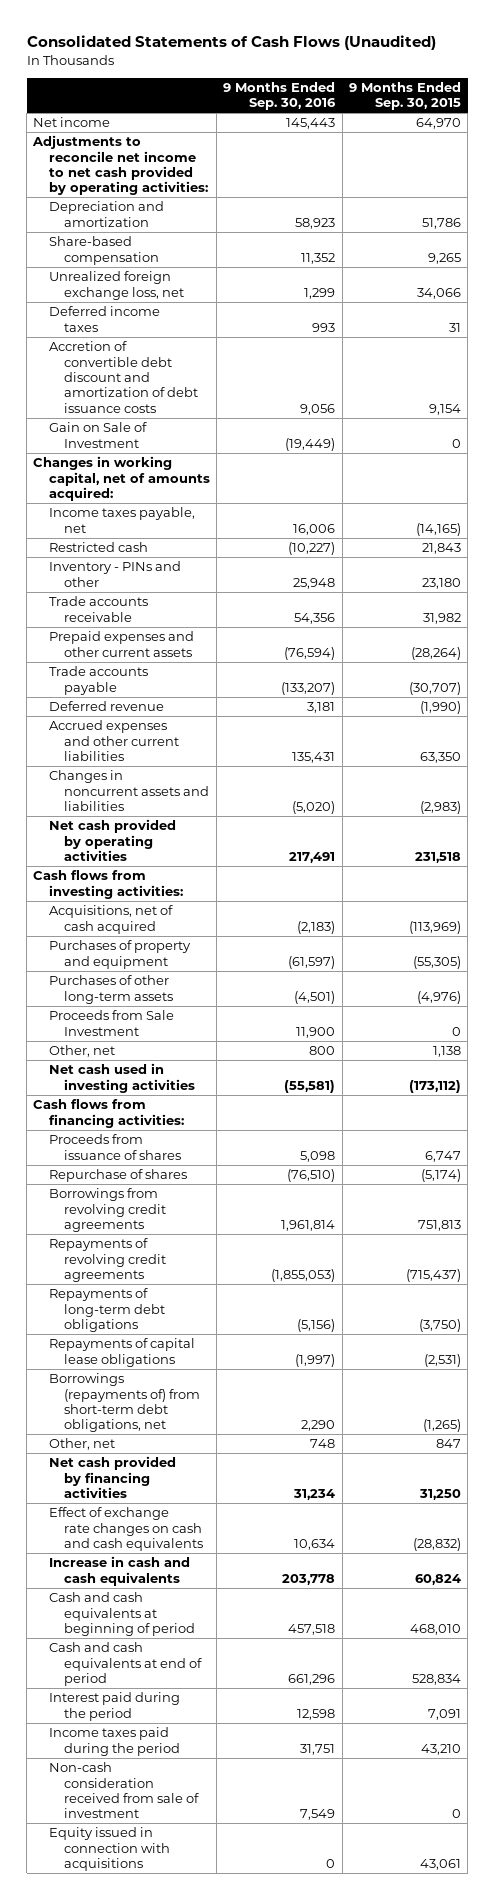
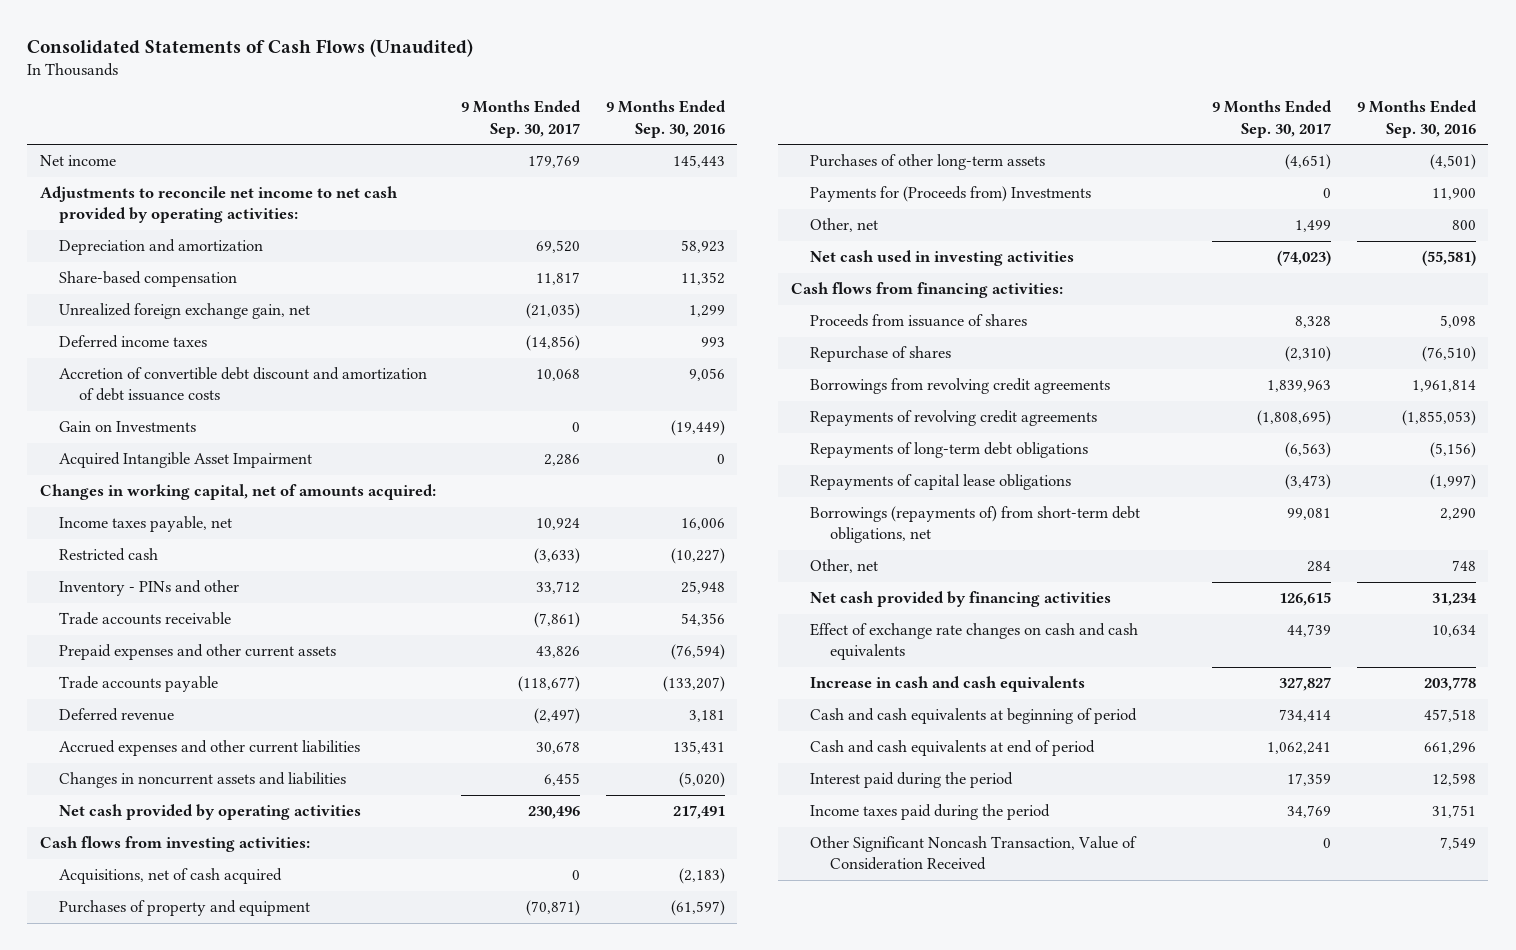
[349,81,462,111] 9 Months Ended Sep. 30, 2015 -> none
none -> [461,100,582,138] 9 Months Ended Sep. 30, 2017
[48,271,185,300] Unrealized foreign exchange loss, net -> [59,303,311,320] Unrealized foreign exchange gain, net
[48,422,147,448] Gain on Sale of Investment -> [59,421,197,433] Gain on Investments
none -> [59,452,313,469] Acquired Intangible Asset Impairment
[48,1010,174,1036] Proceeds from Sale Investment -> [810,186,1092,203] Payments for (Proceeds from) Investments
[48,1827,171,1871] Equity issued in connection with acquisitions -> none
[48,1762,200,1819] Non-cash consideration received from sale of investment -> [810,836,1138,871] Other Significant Noncash Transaction, Value of Consideration Received

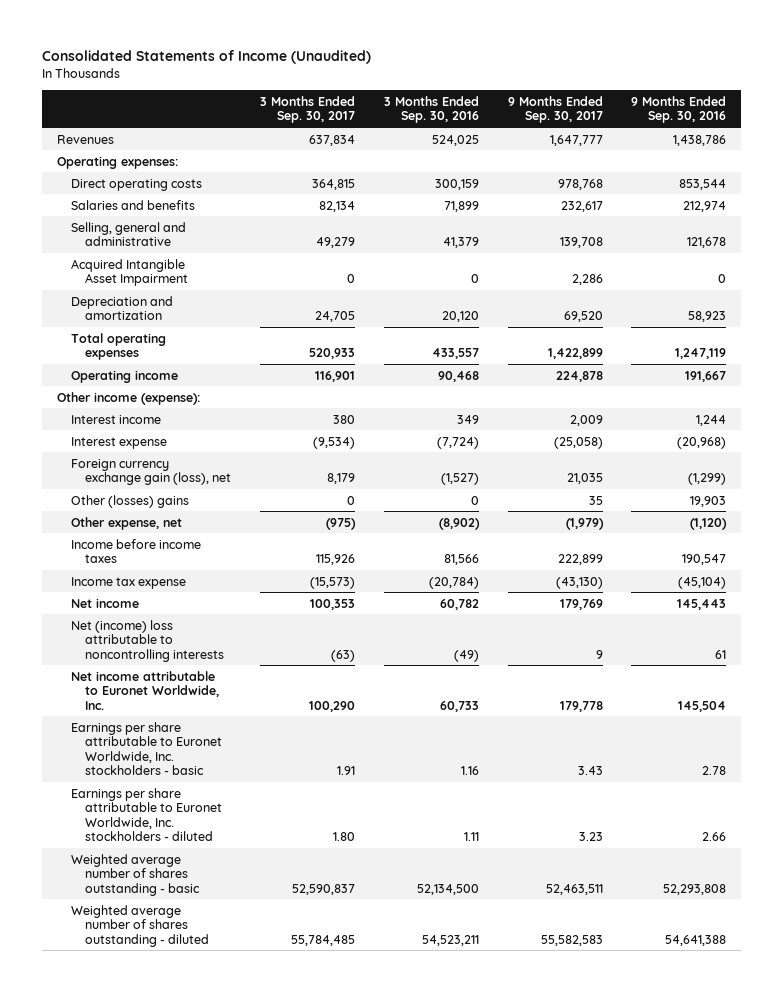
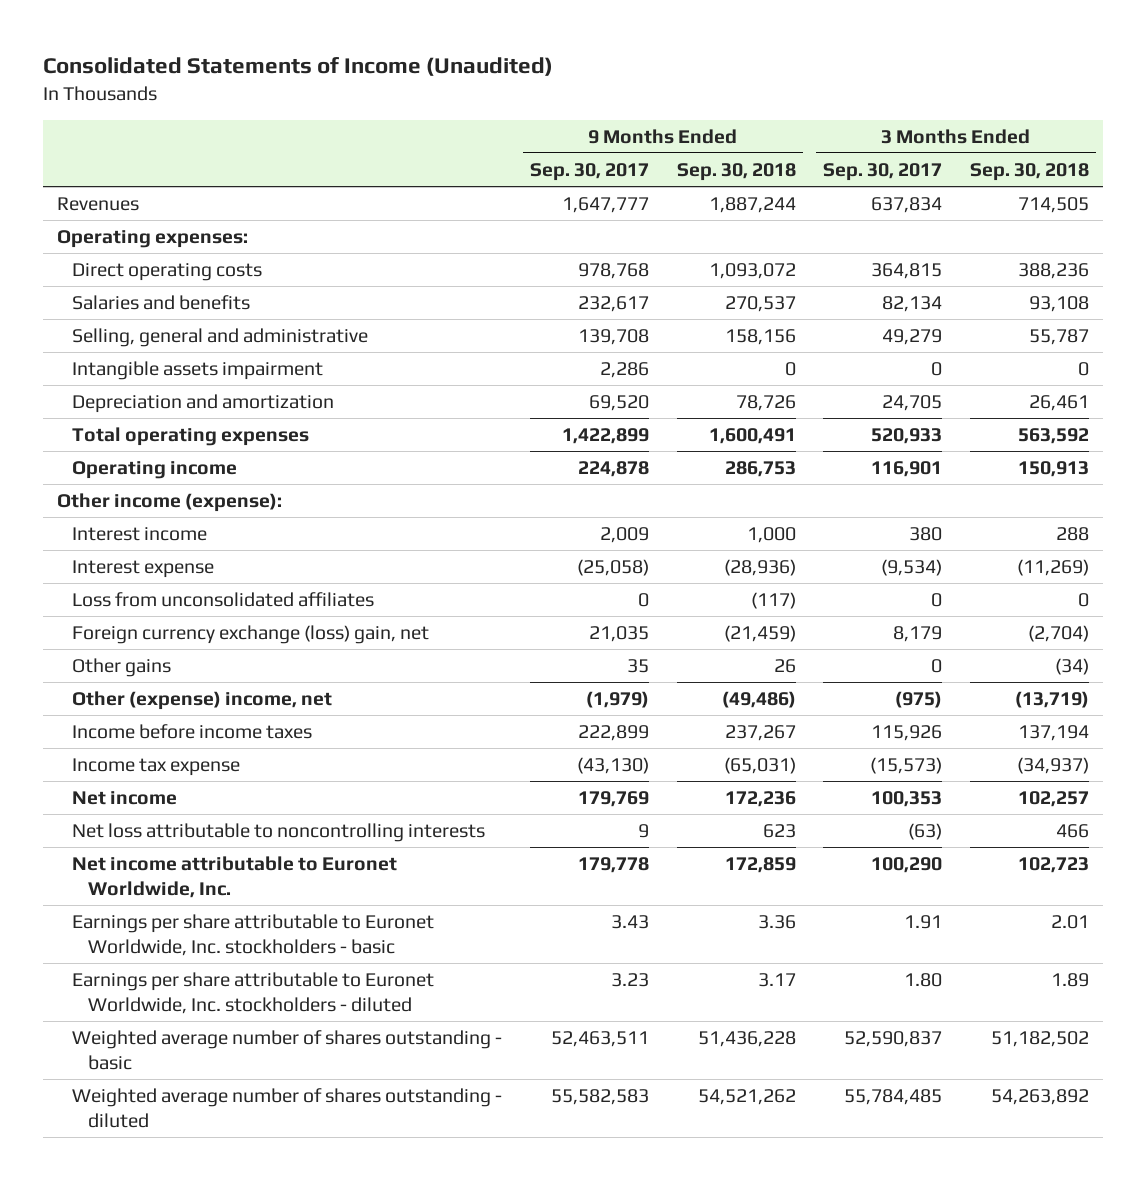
[383,95,479,124] 3 Months Ended Sep. 30, 2016 -> none
[631,95,727,124] 9 Months Ended Sep. 30, 2016 -> none
none -> [676,162,796,181] Sep. 30, 2018
none -> [969,162,1089,181] Sep. 30, 2018
[70,258,188,287] Acquired Intangible Asset Impairment -> [72,361,324,381] Intangible assets impairment
none -> [72,592,375,608] Loss from unconsolidated affiliates
[70,458,231,486] Foreign currency exchange gain (loss), net -> [72,625,430,645] Foreign currency exchange (loss) gain, net
[70,494,189,508] Other (losses) gains -> [72,658,172,678] Other gains
[70,516,182,530] Other expense, net -> [72,691,333,711] Other (expense) income, net
[70,619,224,662] Net (income) loss attributable to noncontrolling interests -> [72,823,486,843] Net loss attributable to noncontrolling interests

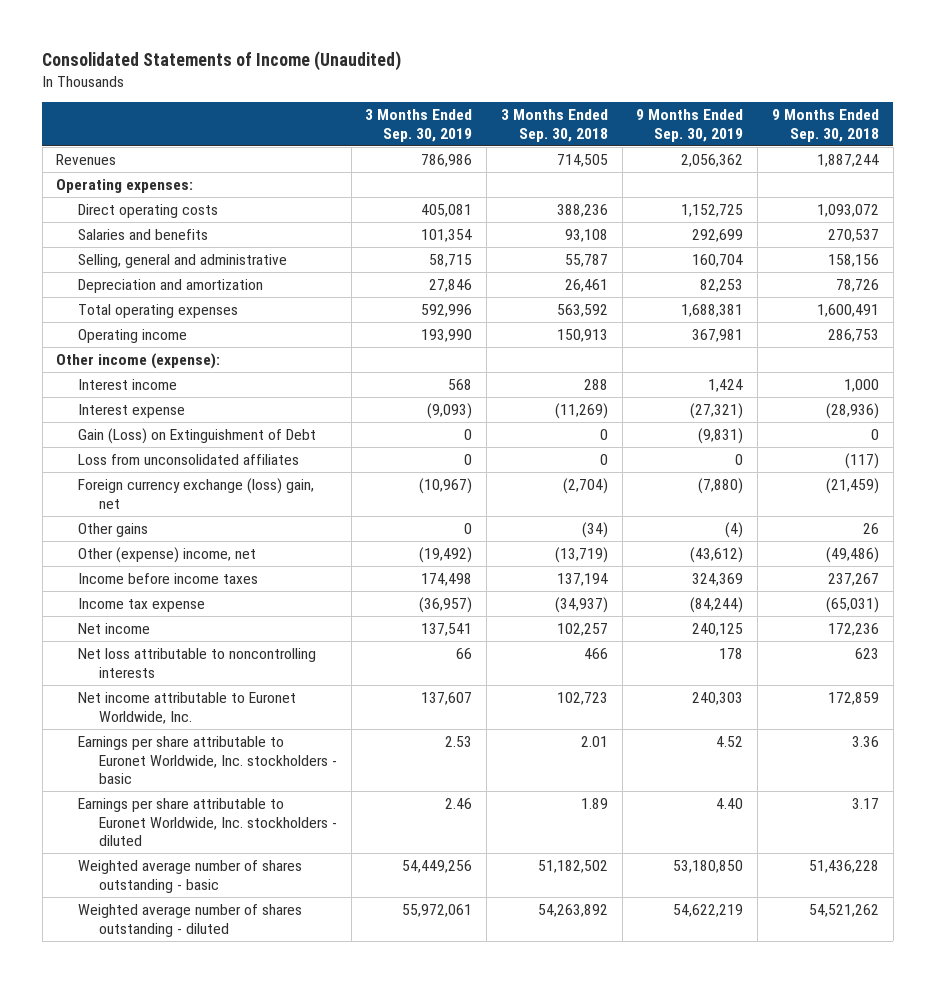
[529,162,649,181] Sep. 30, 2017 -> none
[823,162,943,181] Sep. 30, 2017 -> none
none -> [365,108,473,142] 3 Months Ended Sep. 30, 2019
none -> [636,108,744,142] 9 Months Ended Sep. 30, 2019
[72,361,324,381] Intangible assets impairment -> none
none -> [77,427,316,444] Gain (Loss) on Extinguishment of Debt

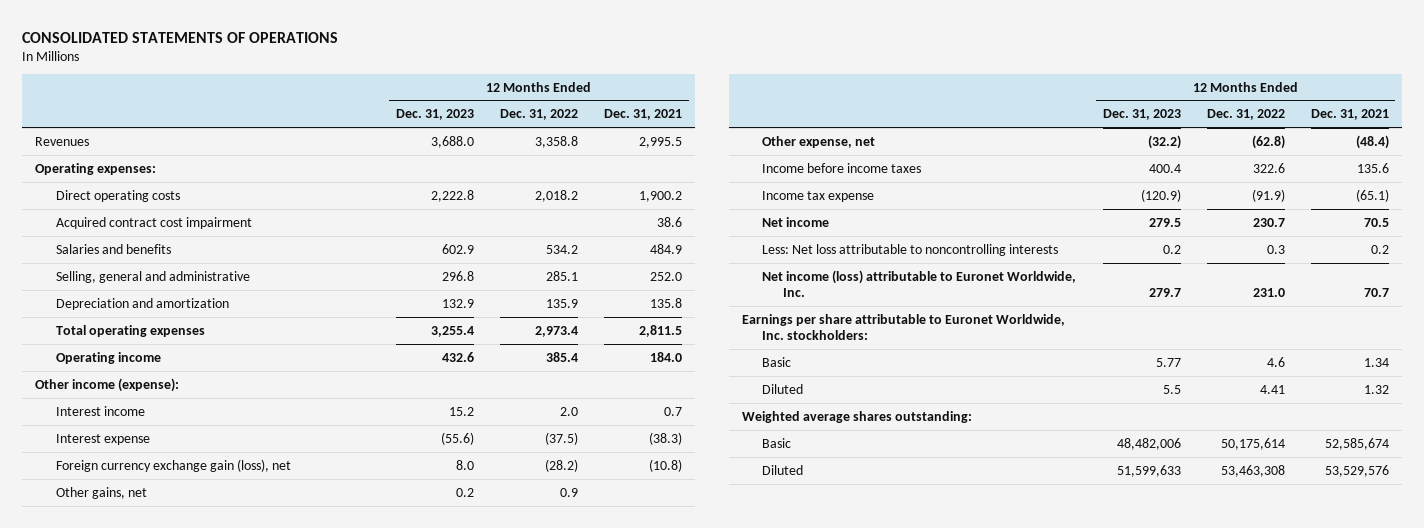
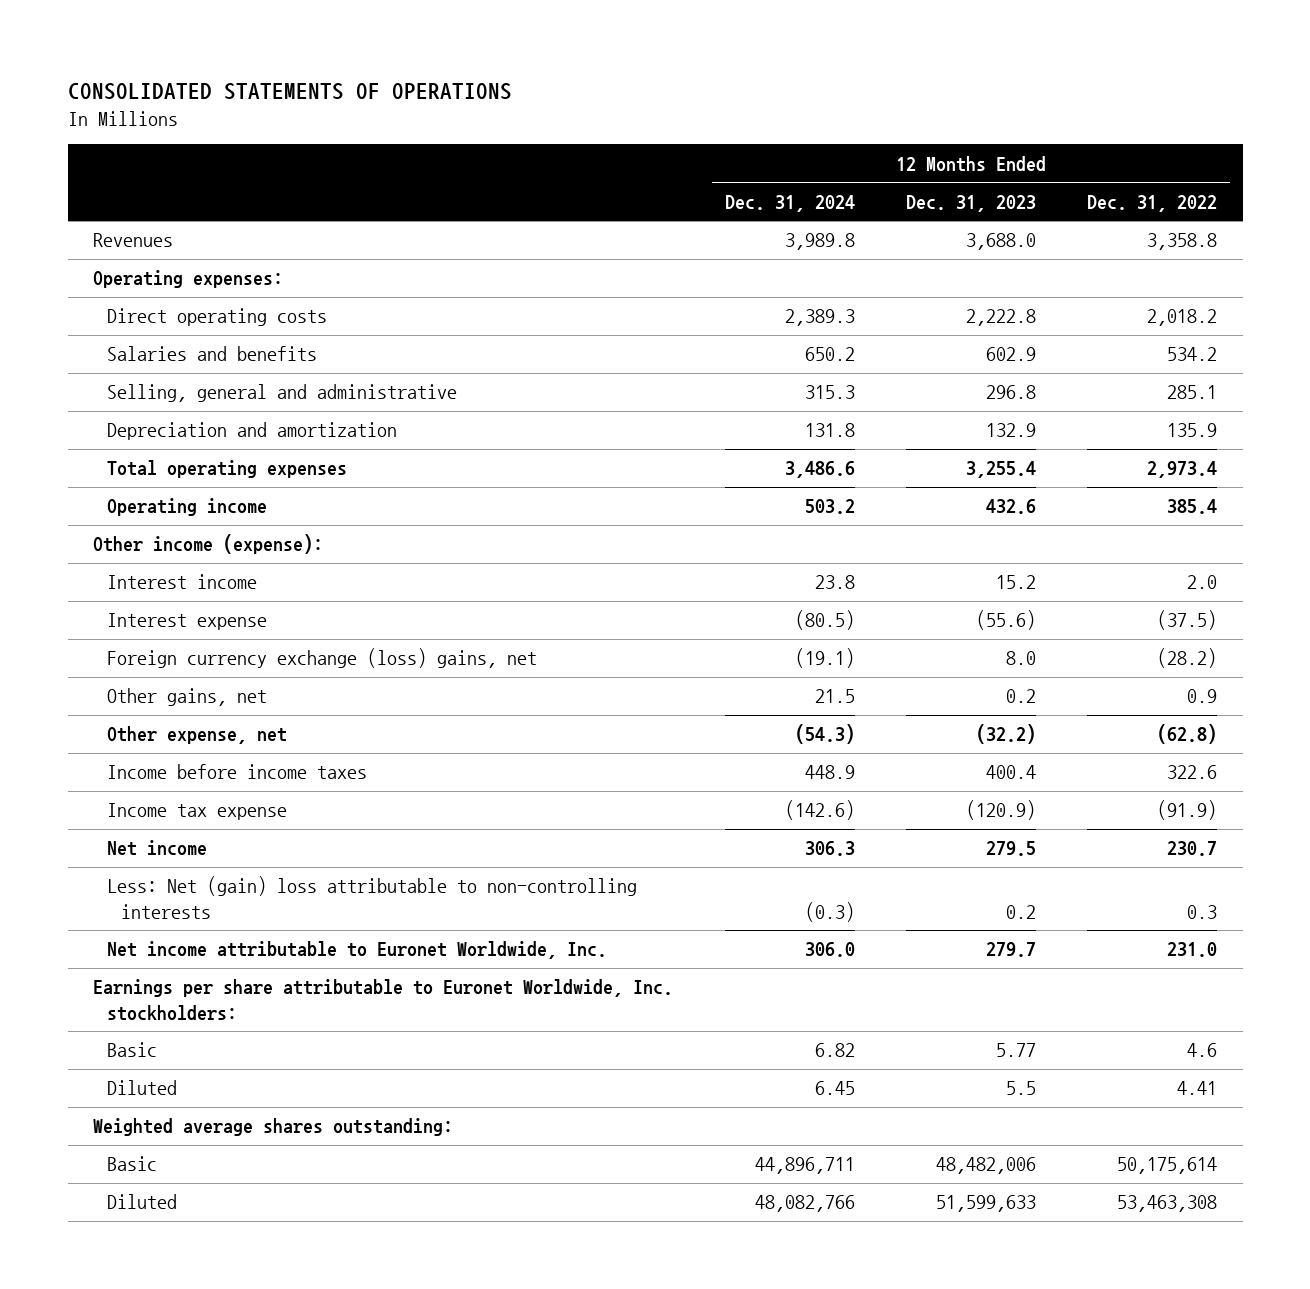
[604,109,683,121] Dec. 31, 2021 -> none
none -> [724,194,855,212] Dec. 31, 2024
[55,216,252,229] Acquired contract cost impairment -> none
[55,458,291,472] Foreign currency exchange gain (loss), net -> [107,648,538,669] Foreign currency exchange (loss) gains, net
[762,243,1059,256] Less: Net loss attributable to noncontrolling interests -> [107,876,638,919] Less: Net (gain) loss attributable to non-controlling interests
[762,269,1077,298] Net income (loss) attributable to Euronet Worldwide, Inc. -> [107,941,608,960] Net income attributable to Euronet Worldwide, Inc.

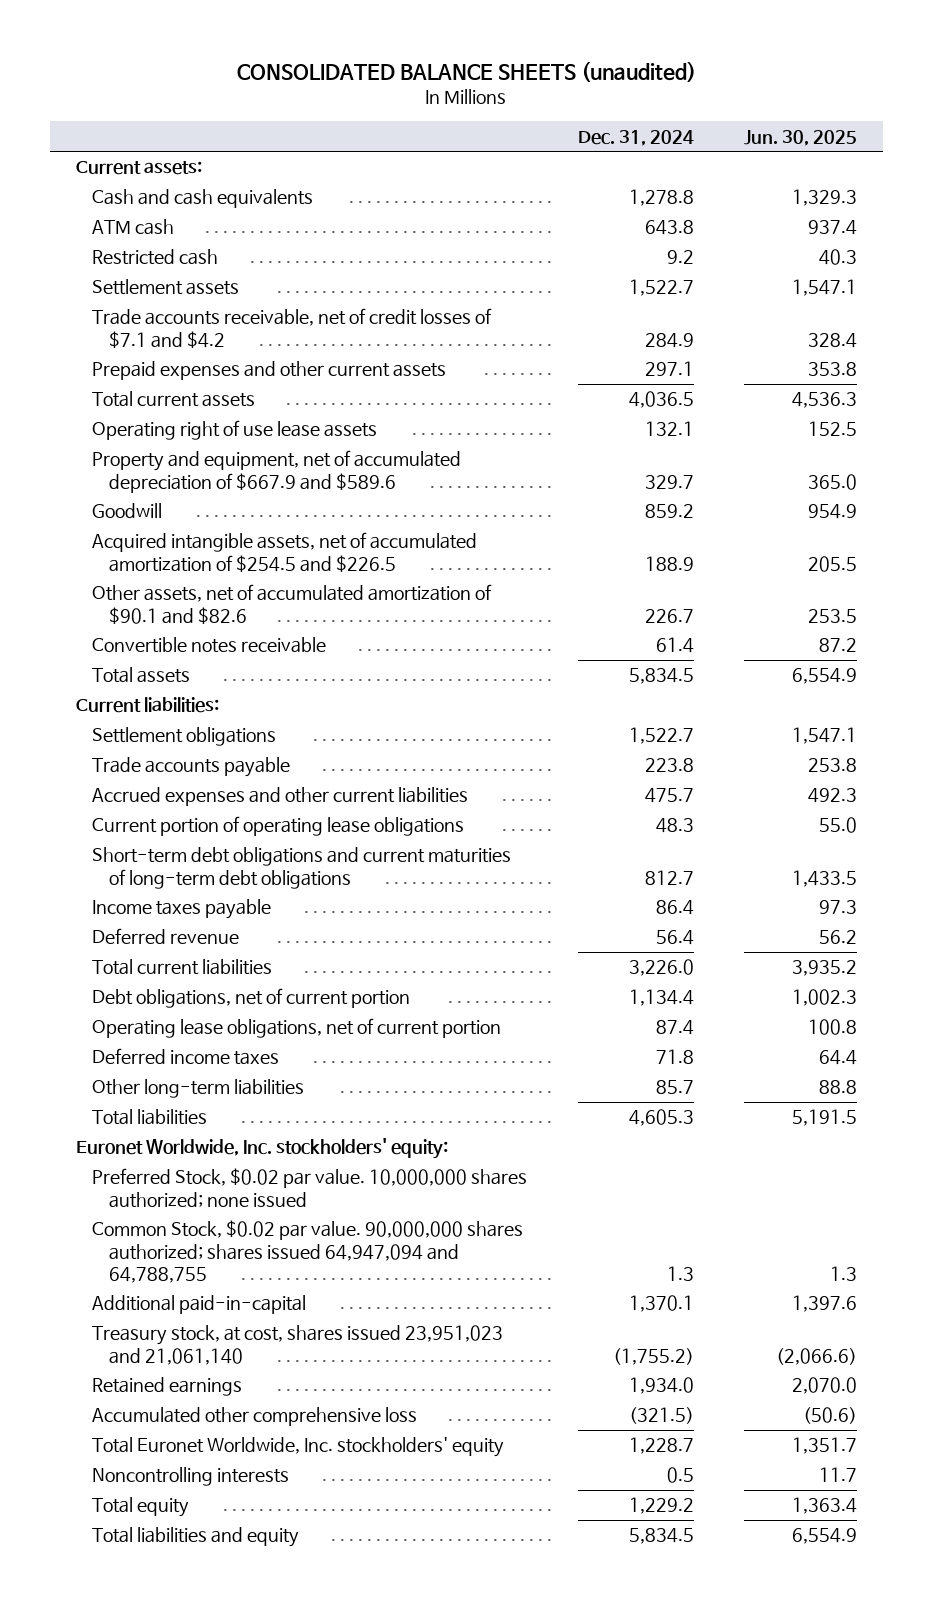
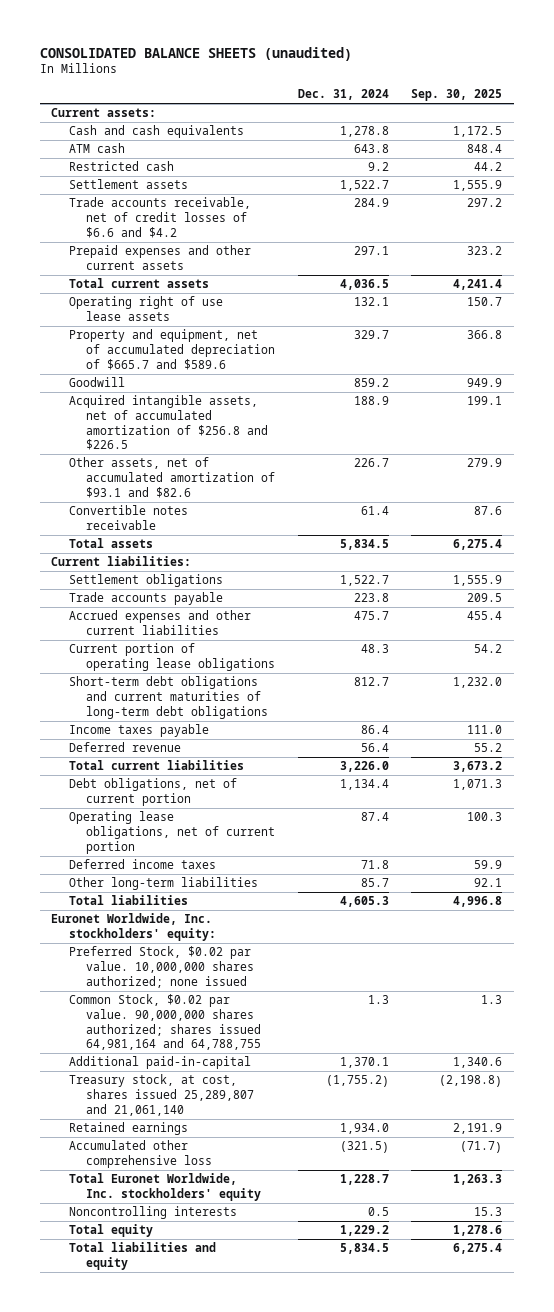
[744,129,858,146] Jun. 30, 2025 -> none
none -> [411,89,503,102] Sep. 30, 2025
[92,308,493,348] Trade accounts receivable, net of credit losses of $7.1 and $4.2 -> [68,197,251,238] Trade accounts receivable, net of credit losses of $6.6 and $4.2
[92,450,462,493] Property and equipment, net of accumulated depreciation of $667.9 and $589.6 -> [68,329,276,370] Property and equipment, net of accumulated depreciation of $665.7 and $589.6
[92,532,478,572] Acquired intangible assets, net of accumulated amortization of $254.5 and $226.5 -> [68,395,269,451] Acquired intangible assets, net of accumulated amortization of $256.8 and $226.5
[92,584,493,624] Other assets, net of accumulated amortization of $90.1 and $82.6 -> [68,457,276,498] Other assets, net of accumulated amortization of $93.1 and $82.6
[92,1220,524,1283] Common Stock, $0.02 par value. 90,000,000 shares authorized; shares issued 64,947,094 and 64,788,755 -> [68,994,262,1051] Common Stock, $0.02 par value. 90,000,000 shares authorized; shares issued 64,981,164 and 64,788,755
[92,1325,504,1365] Treasury stock, at cost, shares issued 23,951,023 and 21,061,140 -> [68,1074,255,1116] Treasury stock, at cost, shares issued 25,289,807 and 21,061,140

